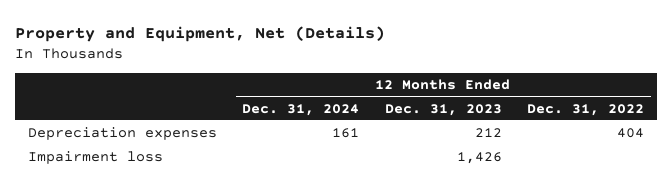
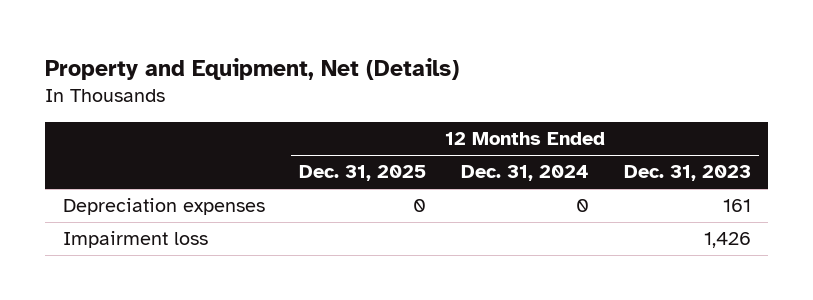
[527,103,645,116] Dec. 31, 2022 -> none
none -> [299,165,427,182] Dec. 31, 2025
[332,128,360,139] 161 -> [576,199,590,213] 0
[474,128,502,138] 212 -> [722,199,751,213] 161

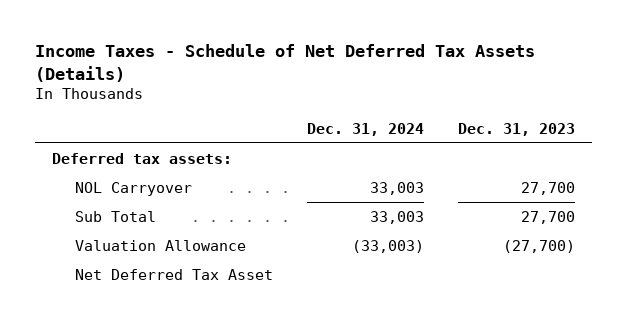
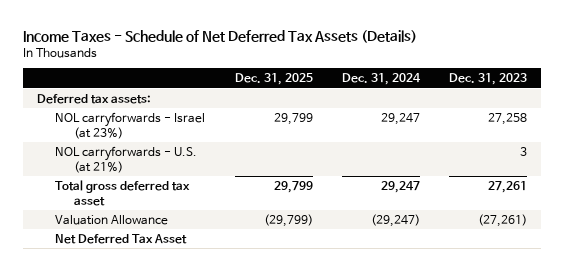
none -> [234,73,313,86] Dec. 31, 2025
[74,181,192,196] NOL Carryover -> none
[74,210,156,222] Sub Total -> none
none -> [55,111,206,139] NOL carryforwards - Israel (at 23%)
none -> [55,145,198,173] NOL carryforwards - U.S. (at 21%)
none -> [55,179,191,206] Total gross deferred tax asset
[351,239,424,253] (33,003) -> [370,213,420,227] (29,247)
[502,239,575,253] (27,700) -> [477,213,527,227] (27,261)

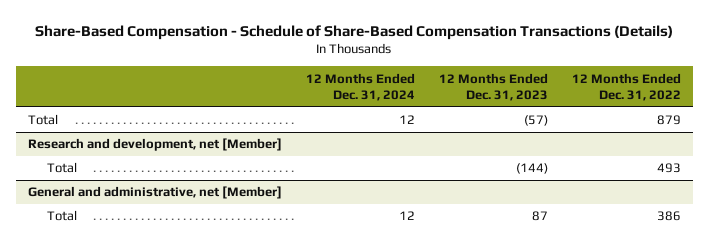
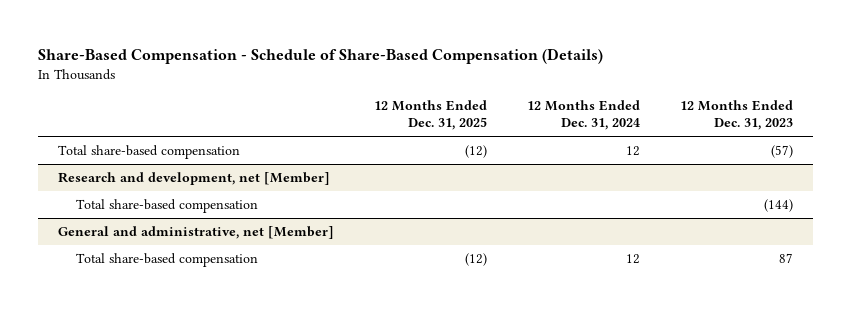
[35,25,674,41] Share-Based Compensation - Schedule of Share-Based Compensation Transactions (Details) -> [37,47,603,64] Share-Based Compensation - Schedule of Share-Based Compensation (Details)
[571,72,681,101] 12 Months Ended Dec. 31, 2022 -> none
none -> [373,100,487,131] 12 Months Ended Dec. 31, 2025
[28,114,59,126] Total -> [57,144,240,159] Total share-based compensation
[46,162,77,174] Total -> [75,198,258,213] Total share-based compensation
[46,210,77,222] Total -> [75,252,258,267] Total share-based compensation

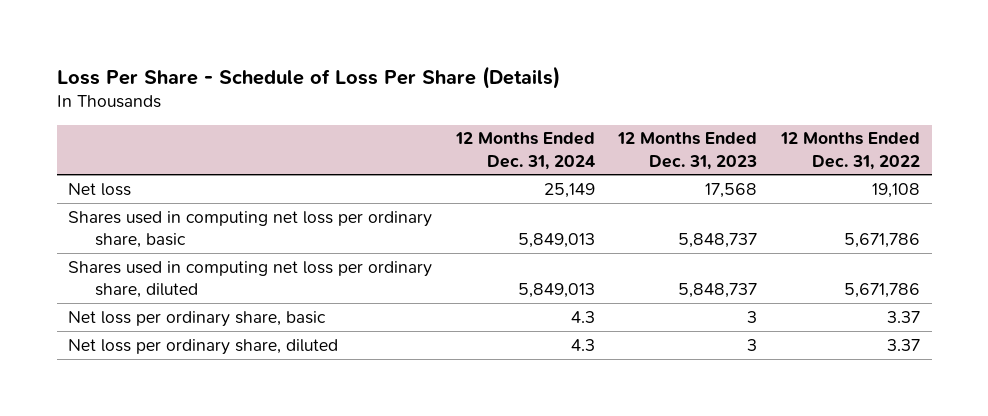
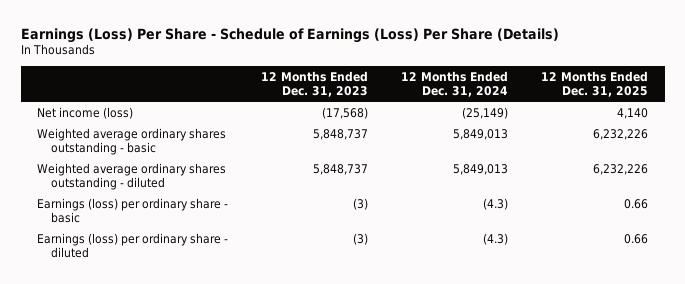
[56,65,560,89] Loss Per Share - Schedule of Loss Per Share (Details) -> [20,27,559,43] Earnings (Loss) Per Share - Schedule of Earnings (Loss) Per Share (Details)
[779,132,920,170] 12 Months Ended Dec. 31, 2022 -> none
none -> [541,70,649,98] 12 Months Ended Dec. 31, 2025
[68,182,132,196] Net loss -> [37,106,134,119] Net income (loss)
[543,182,595,198] 25,149 -> [462,106,509,119] (25,149)
[705,182,758,198] 17,568 -> [322,106,369,119] (17,568)
[68,210,433,248] Shares used in computing net loss per ordinary share, basic -> [37,127,227,156] Weighted average ordinary shares outstanding - basic
[68,260,433,298] Shares used in computing net loss per ordinary share, diluted -> [37,162,227,191] Weighted average ordinary shares outstanding - diluted
[68,310,327,327] Net loss per ordinary share, basic -> [37,197,229,224] Earnings (loss) per ordinary share - basic
[570,310,595,323] 4.3 -> [483,197,509,210] (4.3)
[747,310,758,323] 3 -> [353,197,369,210] (3)
[68,338,339,355] Net loss per ordinary share, diluted -> [37,232,229,259] Earnings (loss) per ordinary share - diluted
[570,338,595,351] 4.3 -> [483,232,509,245] (4.3)
[747,338,758,351] 3 -> [353,232,369,245] (3)

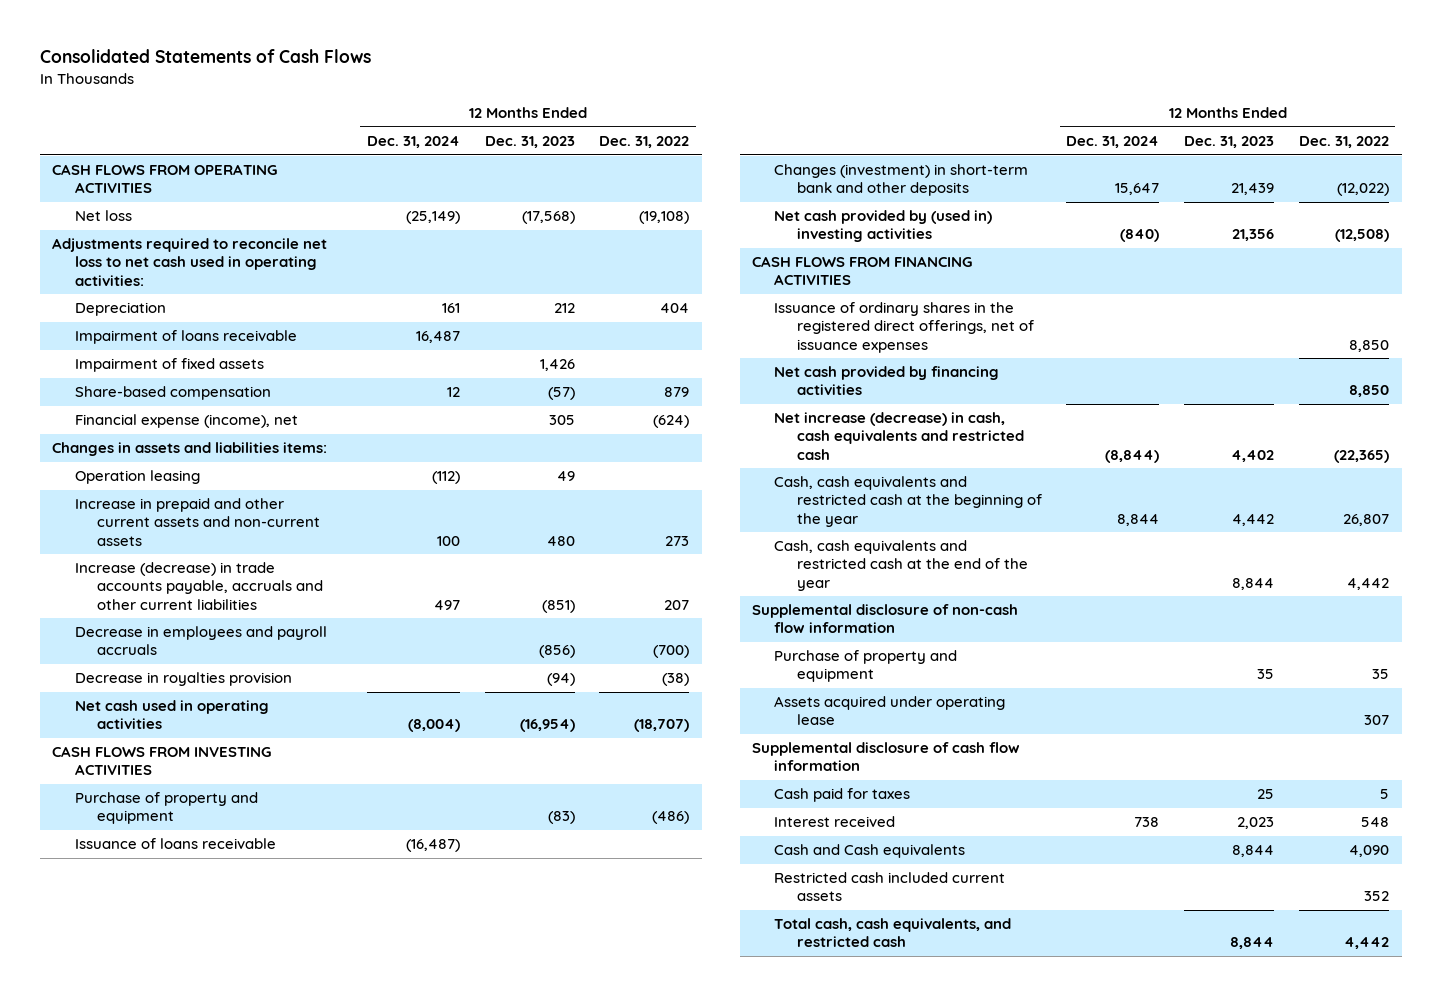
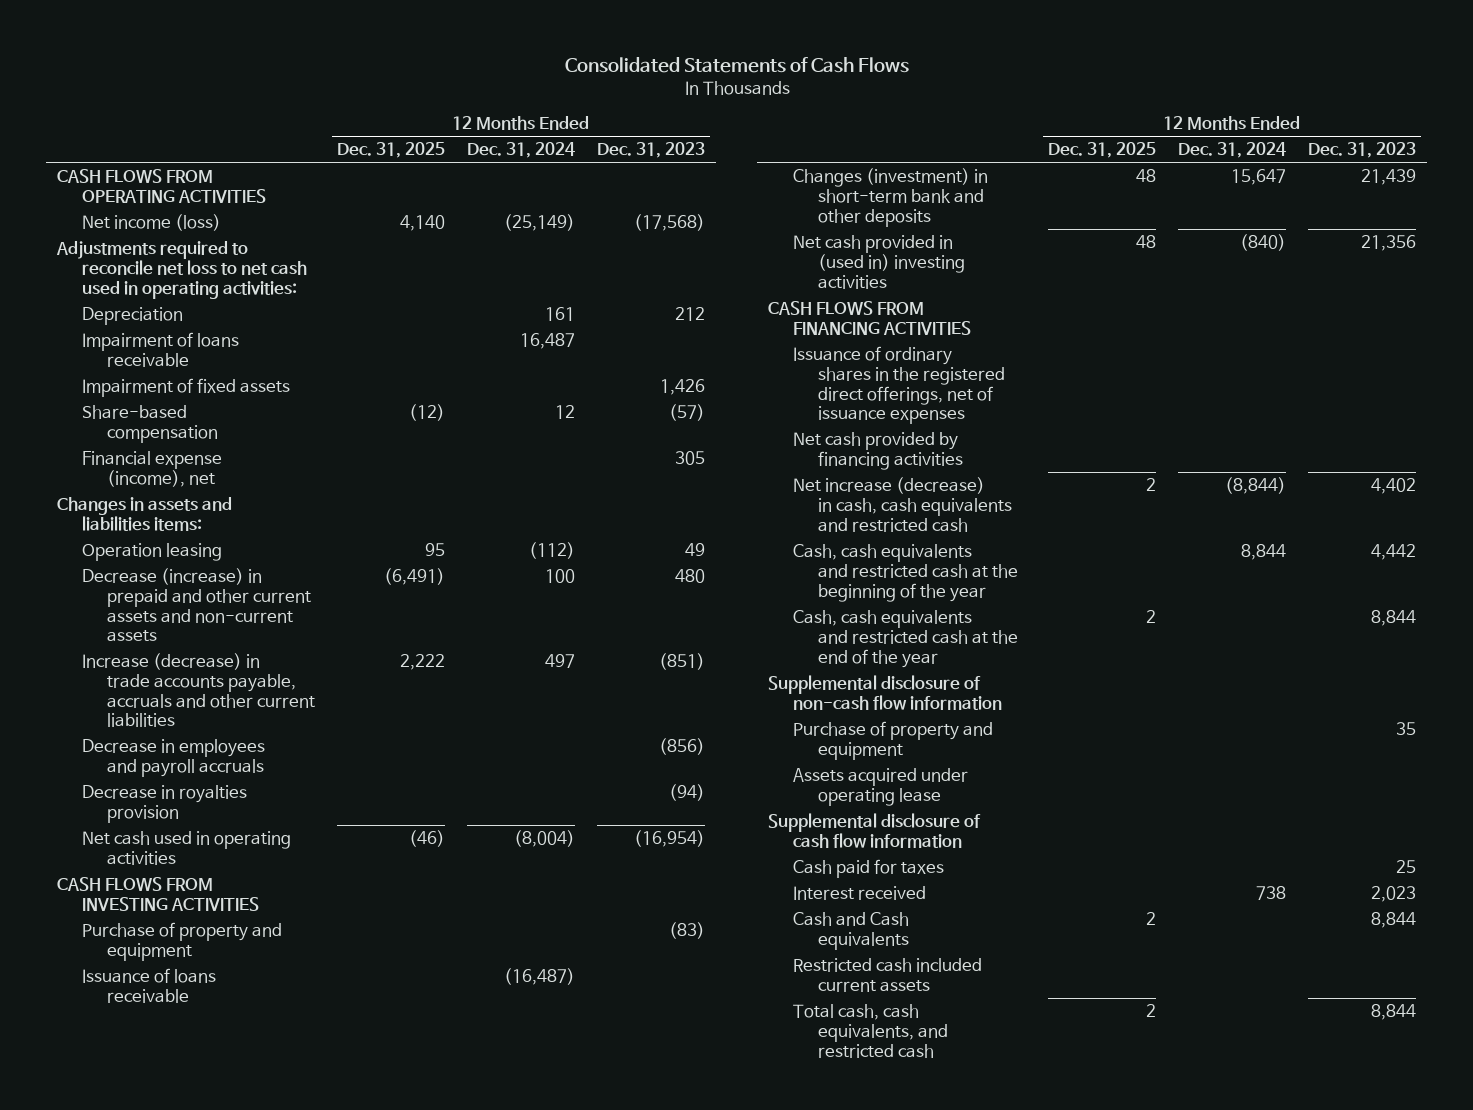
[599,136,690,149] Dec. 31, 2022 -> none
none -> [337,142,446,159] Dec. 31, 2025
[74,210,132,222] Net loss -> [82,213,222,231] Net income (loss)
[74,498,320,546] Increase in prepaid and other current assets and non-current assets -> [82,567,312,643] Decrease (increase) in prepaid and other current assets and non-current assets
[774,210,993,243] Net cash provided by (used in) investing activities -> [793,234,966,289] Net cash provided in (used in) investing activities

